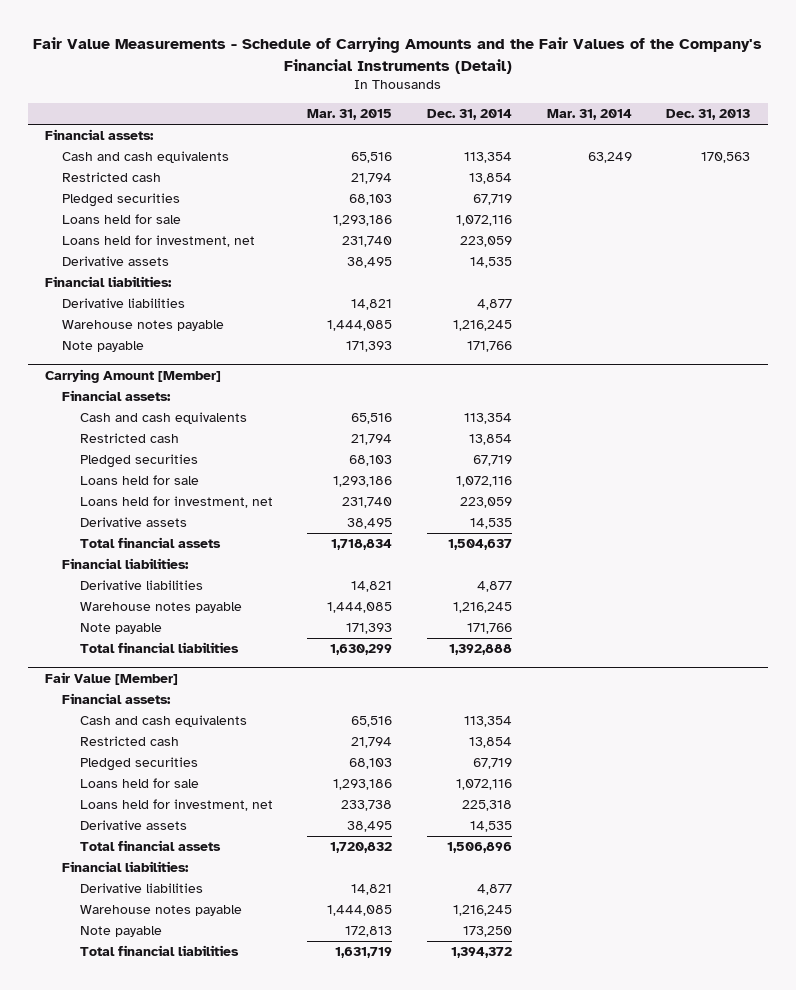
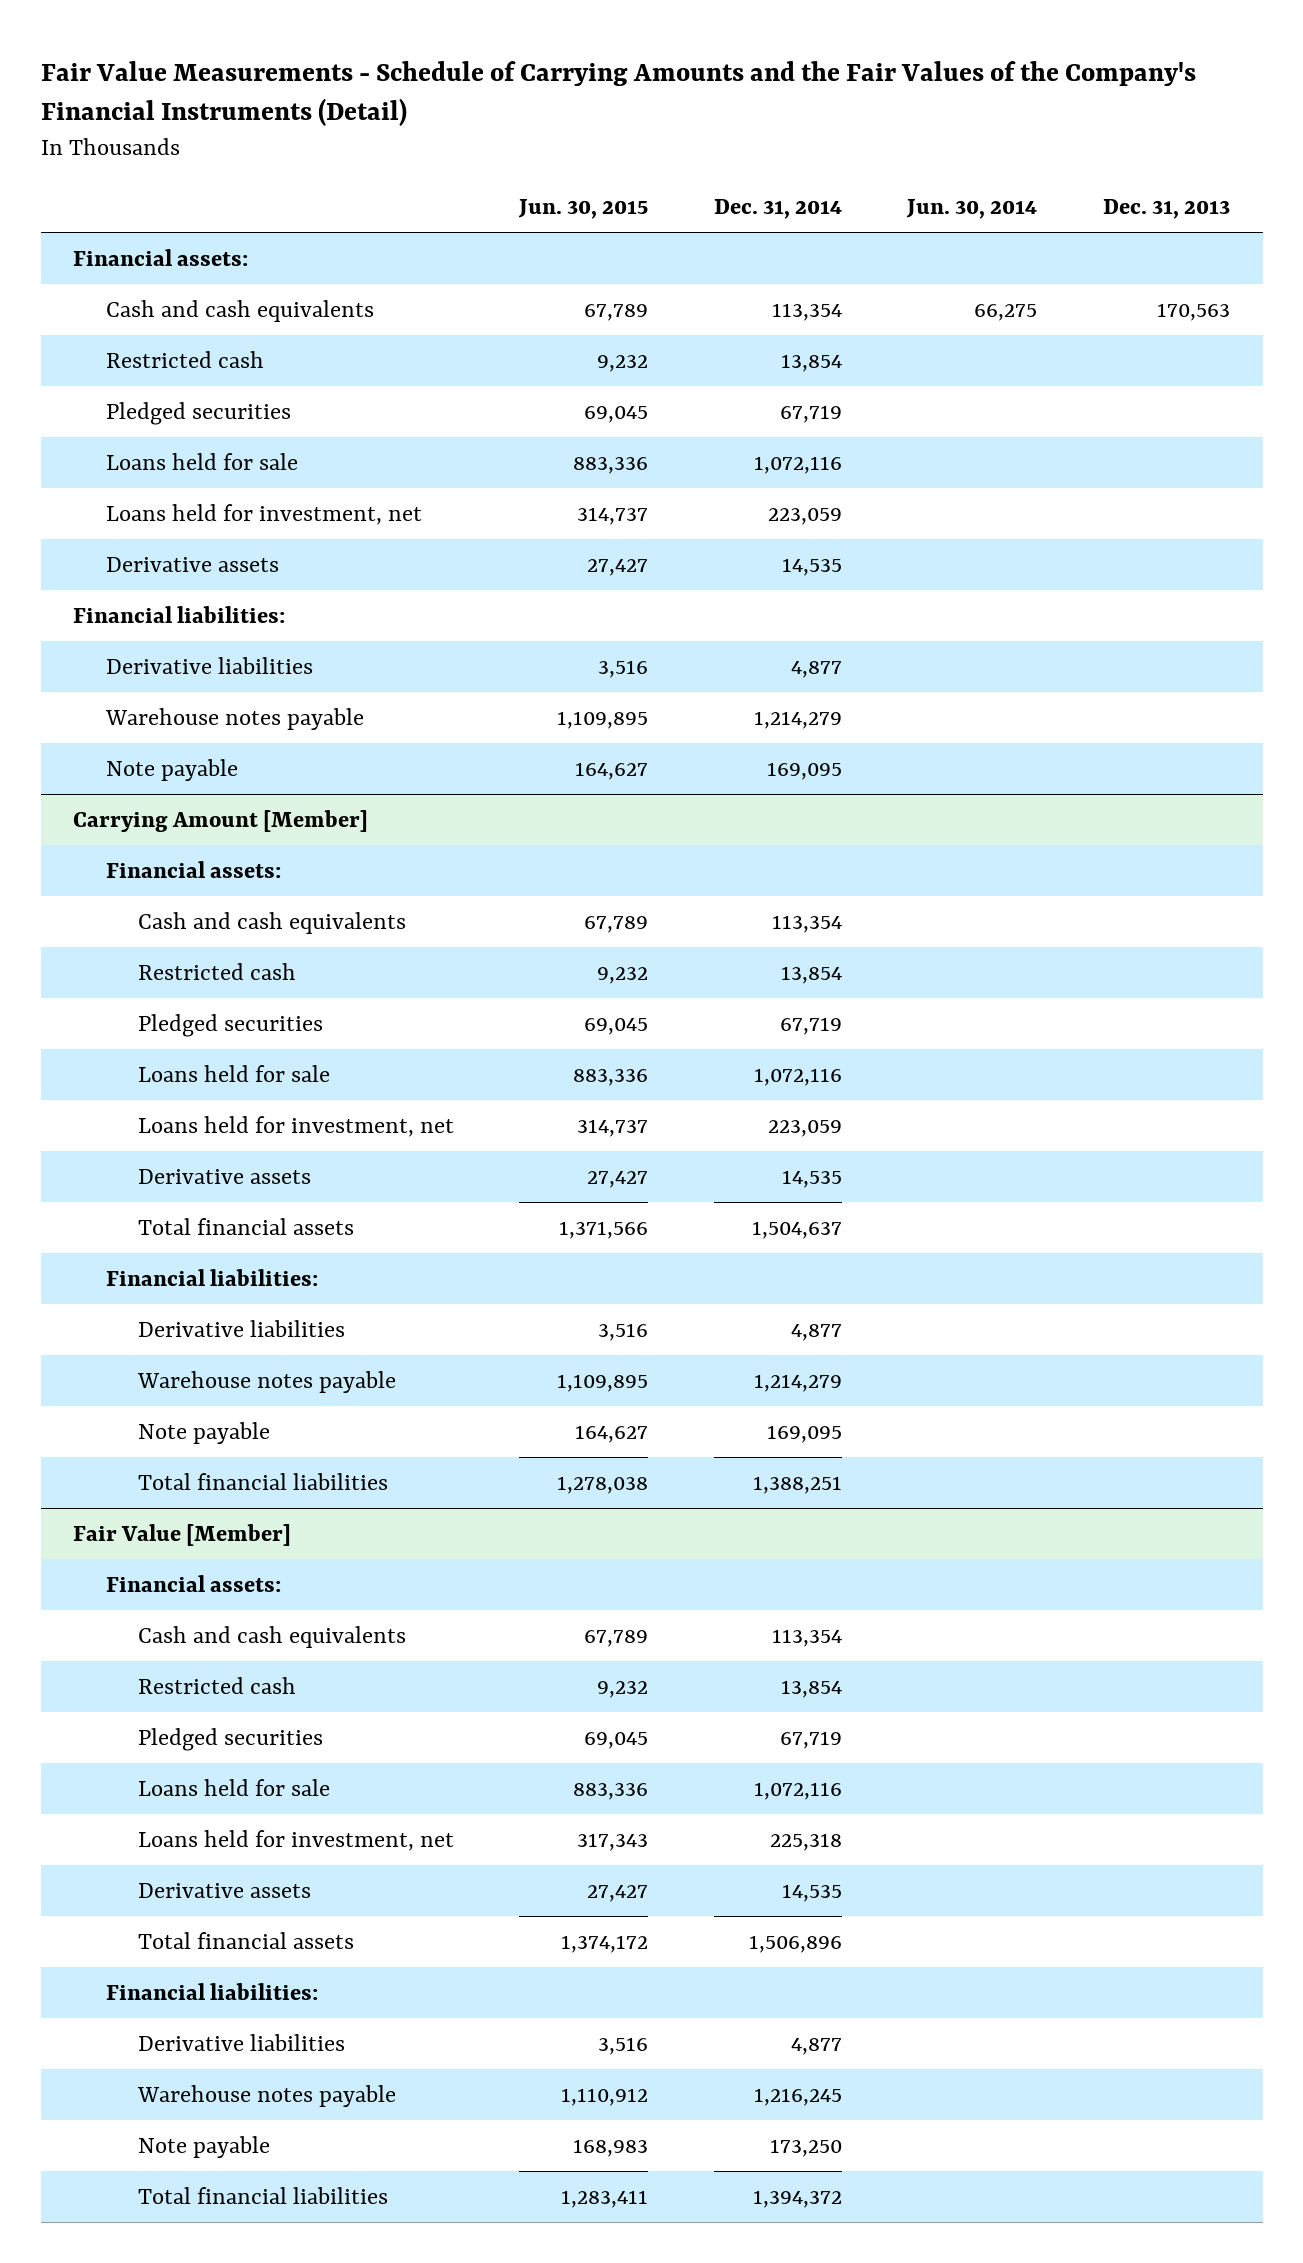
[307,109,393,121] Mar. 31, 2015 -> none
[546,109,632,121] Mar. 31, 2014 -> none
none -> [518,198,649,219] Jun. 30, 2015
none -> [906,198,1038,219] Jun. 30, 2014
[453,320,513,332] 1,216,245 -> [753,710,842,729] 1,214,279
[467,341,513,353] 171,766 -> [766,761,842,780] 169,095
[453,602,513,614] 1,216,245 -> [753,1373,842,1392] 1,214,279
[467,623,513,635] 171,766 -> [766,1424,842,1443] 169,095
[449,644,513,656] 1,392,888 -> [752,1475,842,1494] 1,388,251

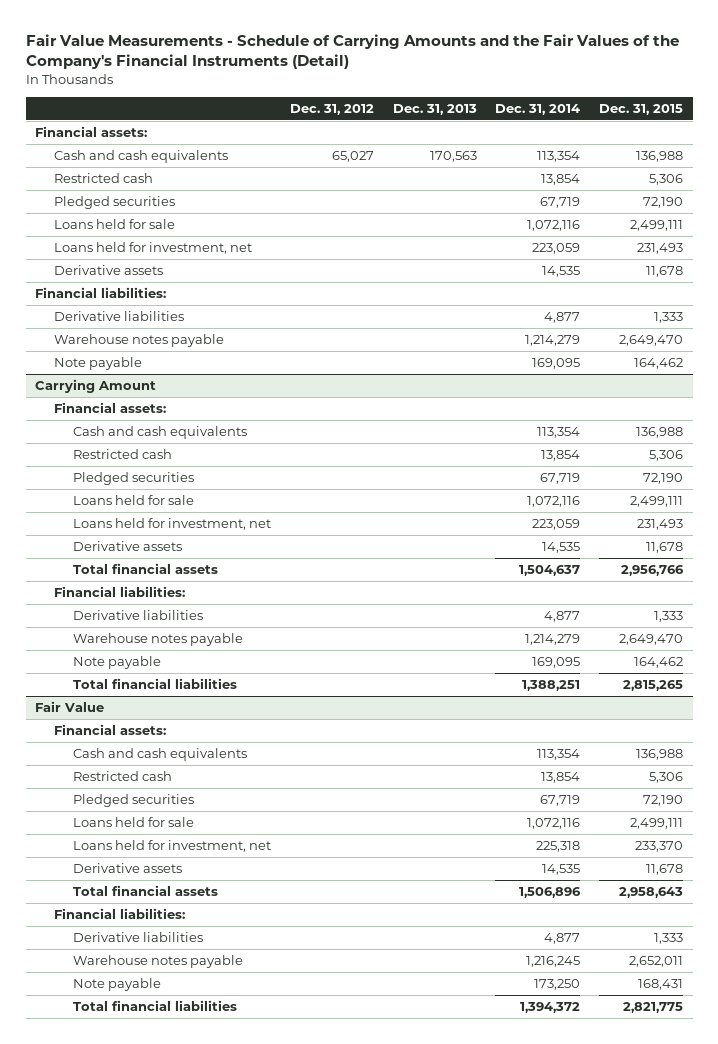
[518,198,649,219] Jun. 30, 2015 -> none
[906,198,1038,219] Jun. 30, 2014 -> none
none -> [289,103,374,115] Dec. 31, 2012
none -> [599,103,684,115] Dec. 31, 2015
[73,809,369,832] Carrying Amount [Member] -> [35,378,157,393] Carrying Amount
[73,1523,292,1546] Fair Value [Member] -> [35,700,105,712] Fair Value

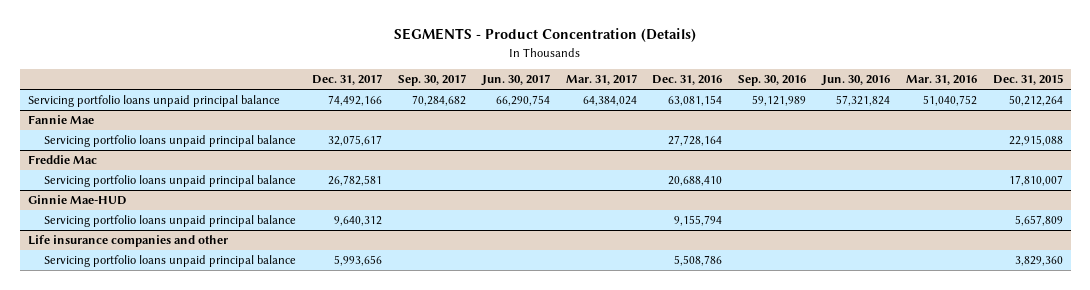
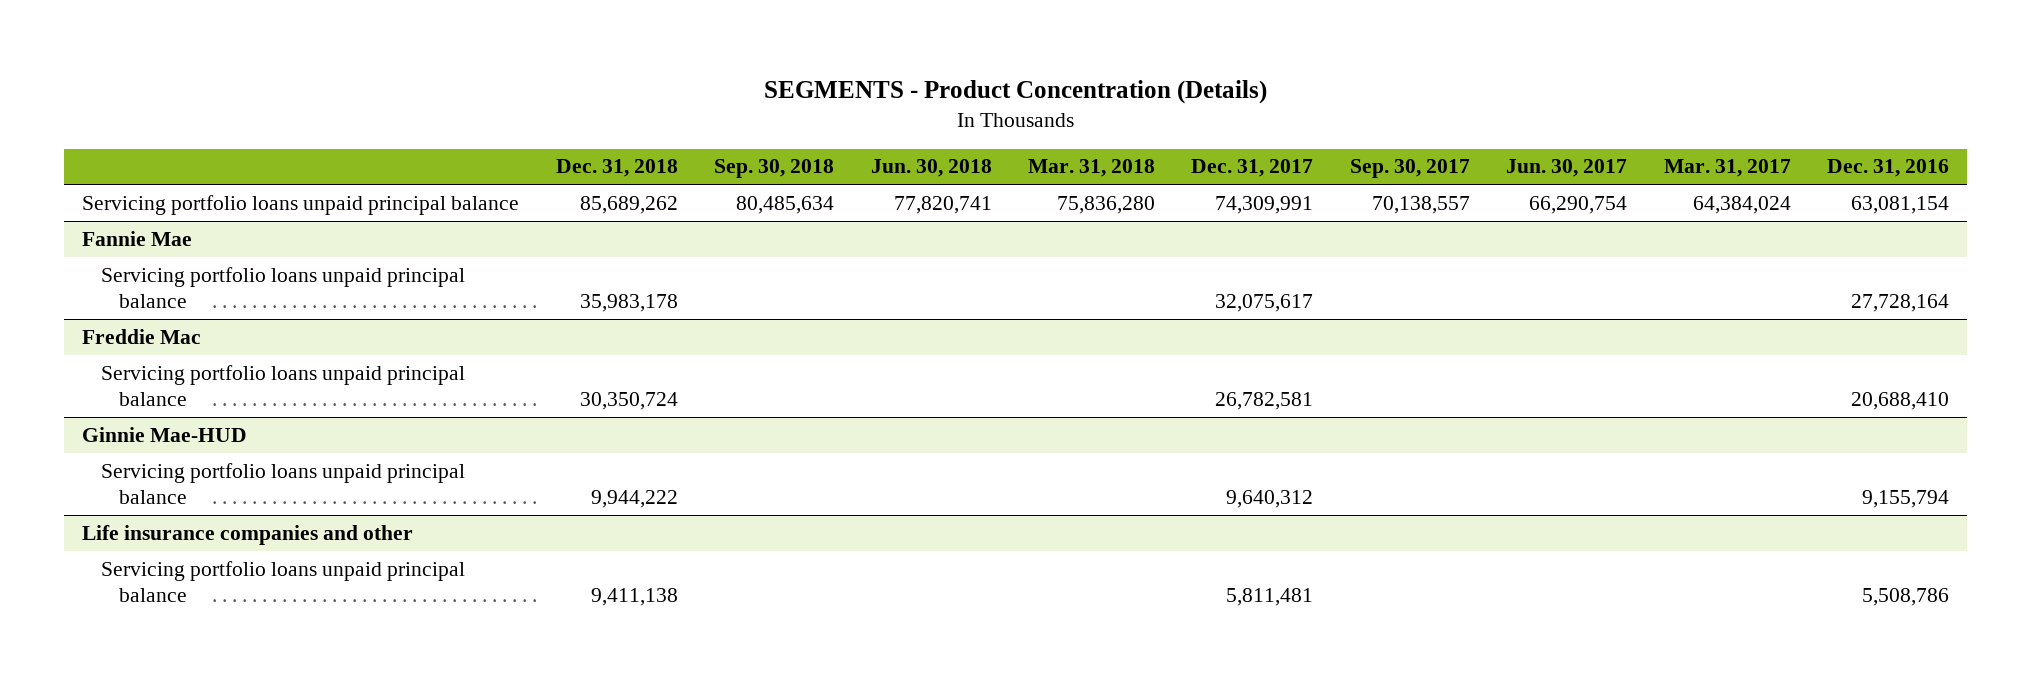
[738,75,807,87] Sep. 30, 2016 -> none
[821,75,891,87] Jun. 30, 2016 -> none
[905,75,977,86] Mar. 31, 2016 -> none
[992,74,1063,86] Dec. 31, 2015 -> none
none -> [555,159,678,178] Dec. 31, 2018
none -> [714,159,835,179] Sep. 30, 2018
none -> [870,159,992,178] Jun. 30, 2018
none -> [1027,159,1155,178] Mar. 31, 2018
[327,95,382,107] 74,492,166 -> [1215,195,1314,214] 74,309,991
[411,95,466,107] 70,284,682 -> [1371,195,1470,214] 70,138,557
[333,255,382,267] 5,993,656 -> [1226,588,1314,607] 5,811,481

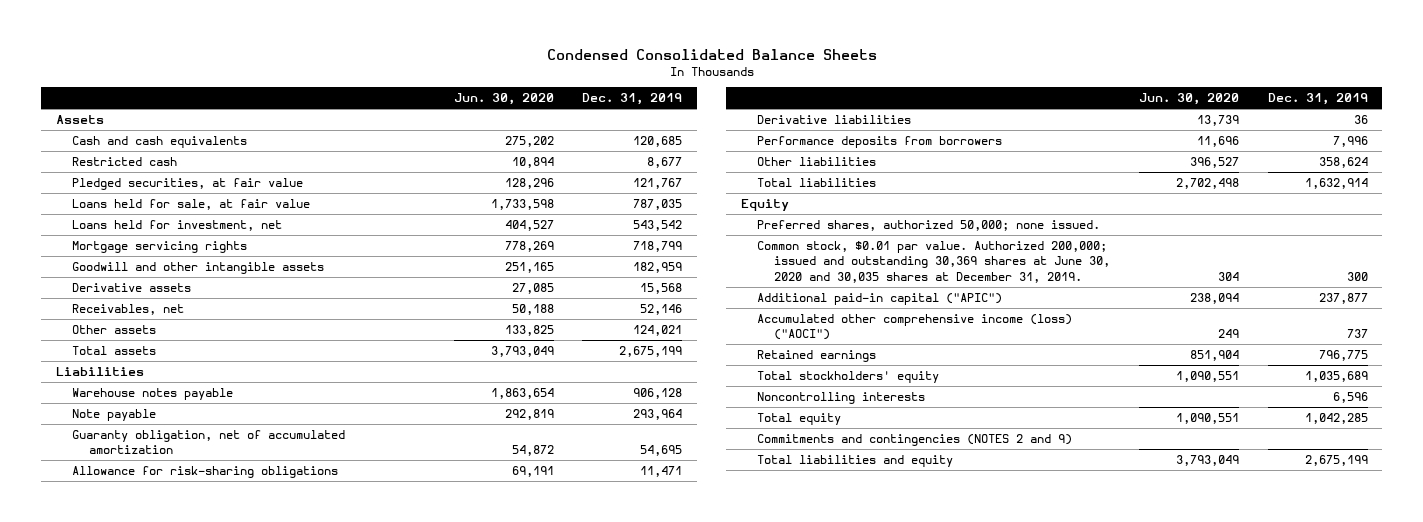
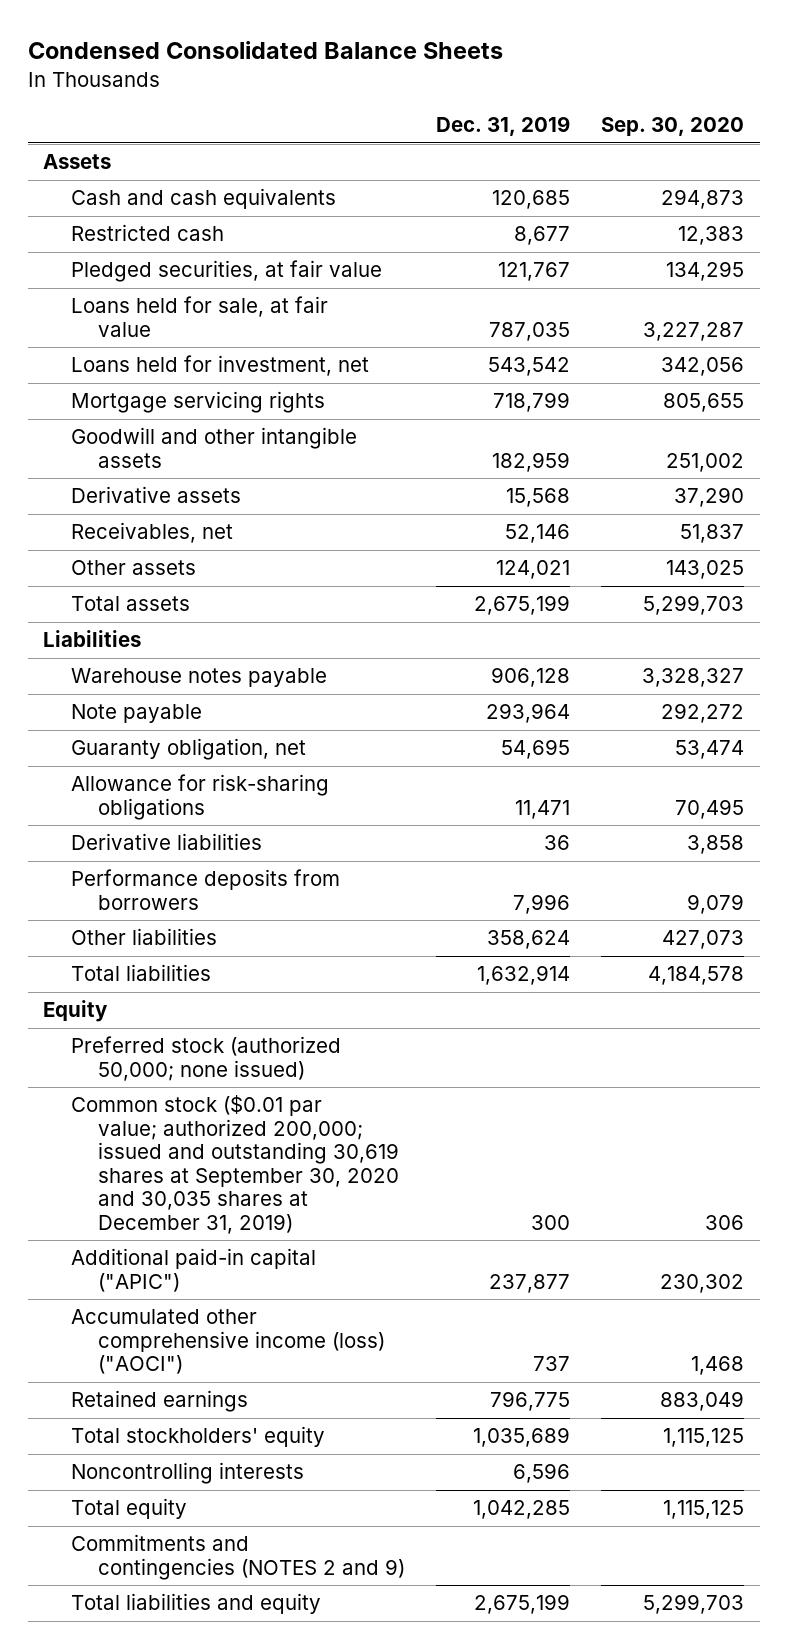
[453,93,554,106] Jun. 30, 2020 -> none
none -> [601,117,745,137] Sep. 30, 2020
[72,430,346,455] Guaranty obligation, net of accumulated amortization -> [70,738,306,761] Guaranty obligation, net
[757,220,1101,232] Preferred shares, authorized 50,000; none issued. -> [70,1036,341,1081] Preferred stock (authorized 50,000; none issued)
[757,241,1111,283] Common stock, $0.01 par value. Authorized 200,000; issued and outstanding 30,369 shares at June 30, 2020 and 30,035 shares at December 31, 2019. -> [70,1095,400,1234] Common stock ($0.01 par value; authorized 200,000; issued and outstanding 30,619 shares at September 30, 2020 and 30,035 shares at December 31, 2019)

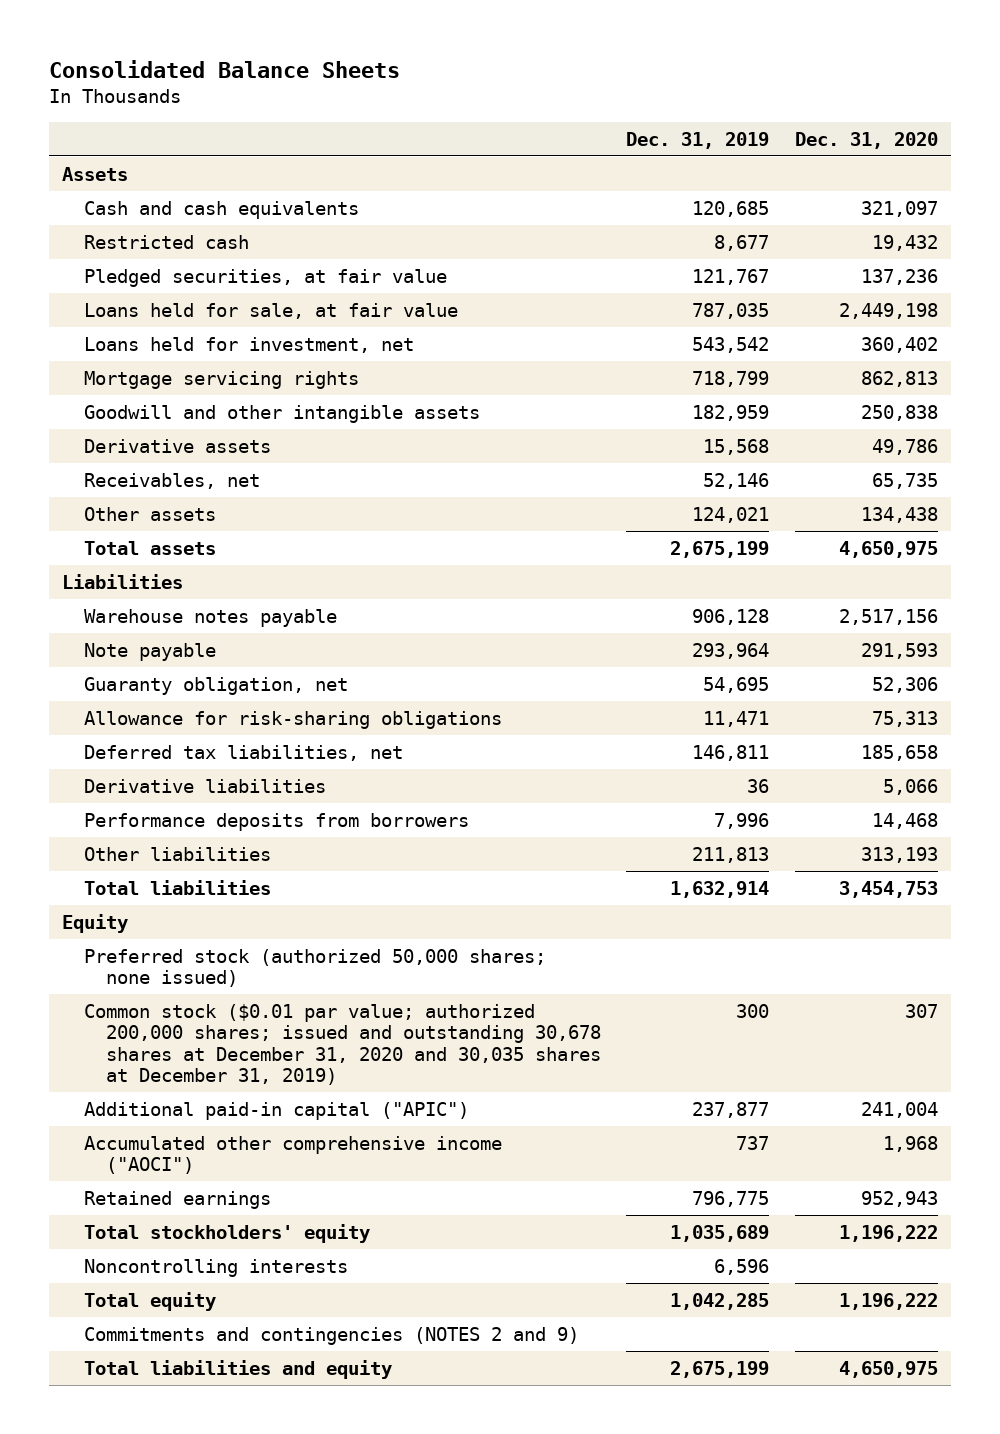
[27,41,503,60] Condensed Consolidated Balance Sheets -> [49,60,401,79] Consolidated Balance Sheets
[601,117,745,137] Sep. 30, 2020 -> none
none -> [794,131,938,149] Dec. 31, 2020
none -> [84,744,404,761] Deferred tax liabilities, net
[487,930,571,950] 358,624 -> [692,846,770,863] 211,813
[70,1036,341,1081] Preferred stock (authorized 50,000; none issued) -> [84,948,547,988] Preferred stock (authorized 50,000 shares; none issued)
[70,1095,400,1234] Common stock ($0.01 par value; authorized 200,000; issued and outstanding 30,619 shares at September 30, 2020 and 30,035 shares at December 31, 2019) -> [84,1003,602,1085] Common stock ($0.01 par value; authorized 200,000 shares; issued and outstanding 30,678 shares at December 31, 2020 and 30,035 shares at December 31, 2019)
[70,1309,386,1375] Accumulated other comprehensive income (loss) ("AOCI") -> [84,1135,503,1175] Accumulated other comprehensive income ("AOCI")

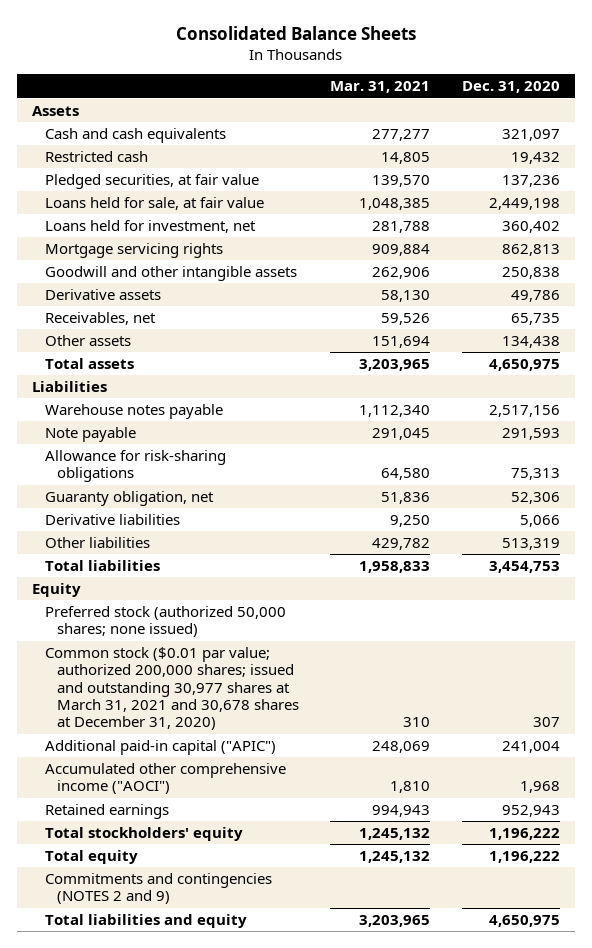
[626,131,770,149] Dec. 31, 2019 -> none
none -> [330,81,431,94] Mar. 31, 2021
[84,744,404,761] Deferred tax liabilities, net -> none
[84,676,349,695] Guaranty obligation, net -> [44,490,214,506] Guaranty obligation, net
[84,812,470,831] Performance deposits from borrowers -> none
[860,846,938,863] 313,193 -> [501,537,560,550] 513,319
[84,1003,602,1085] Common stock ($0.01 par value; authorized 200,000 shares; issued and outstanding 30,678 shares at December 31, 2020 and 30,035 shares at December 31, 2019) -> [44,646,300,731] Common stock ($0.01 par value; authorized 200,000 shares; issued and outstanding 30,977 shares at March 31, 2021 and 30,678 shares at December 31, 2020)
[84,1258,349,1277] Noncontrolling interests -> none

